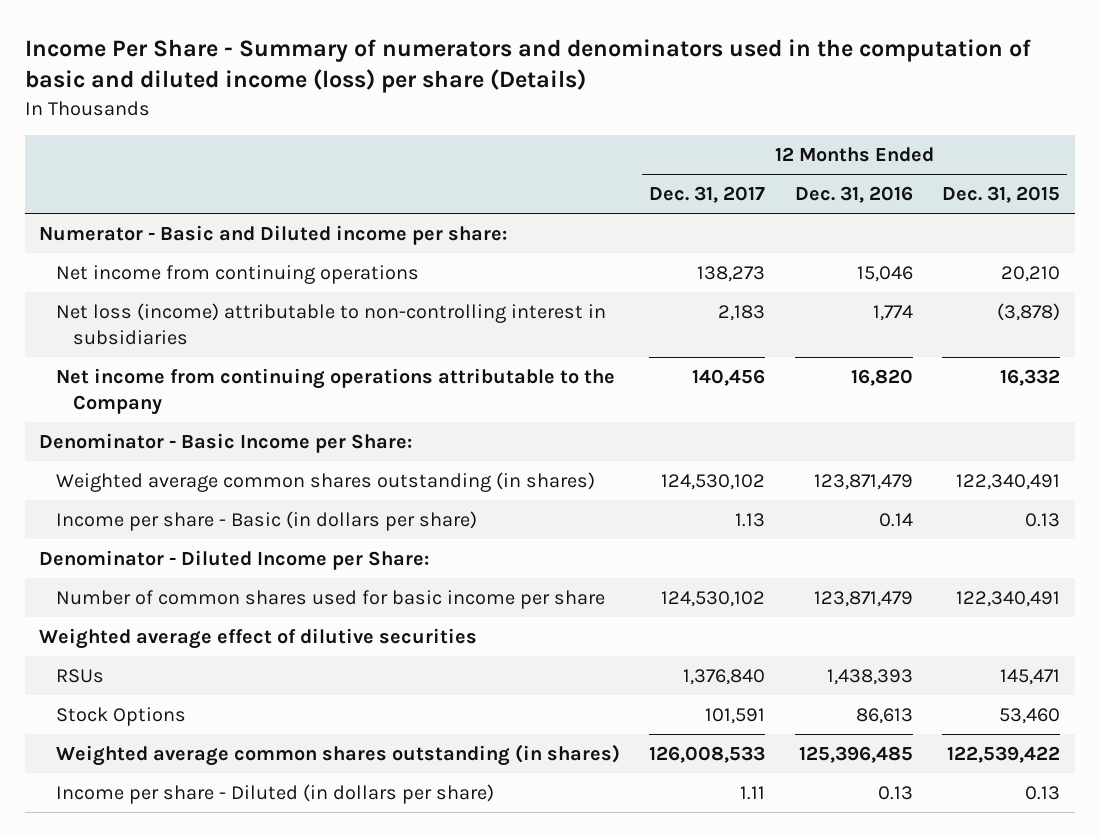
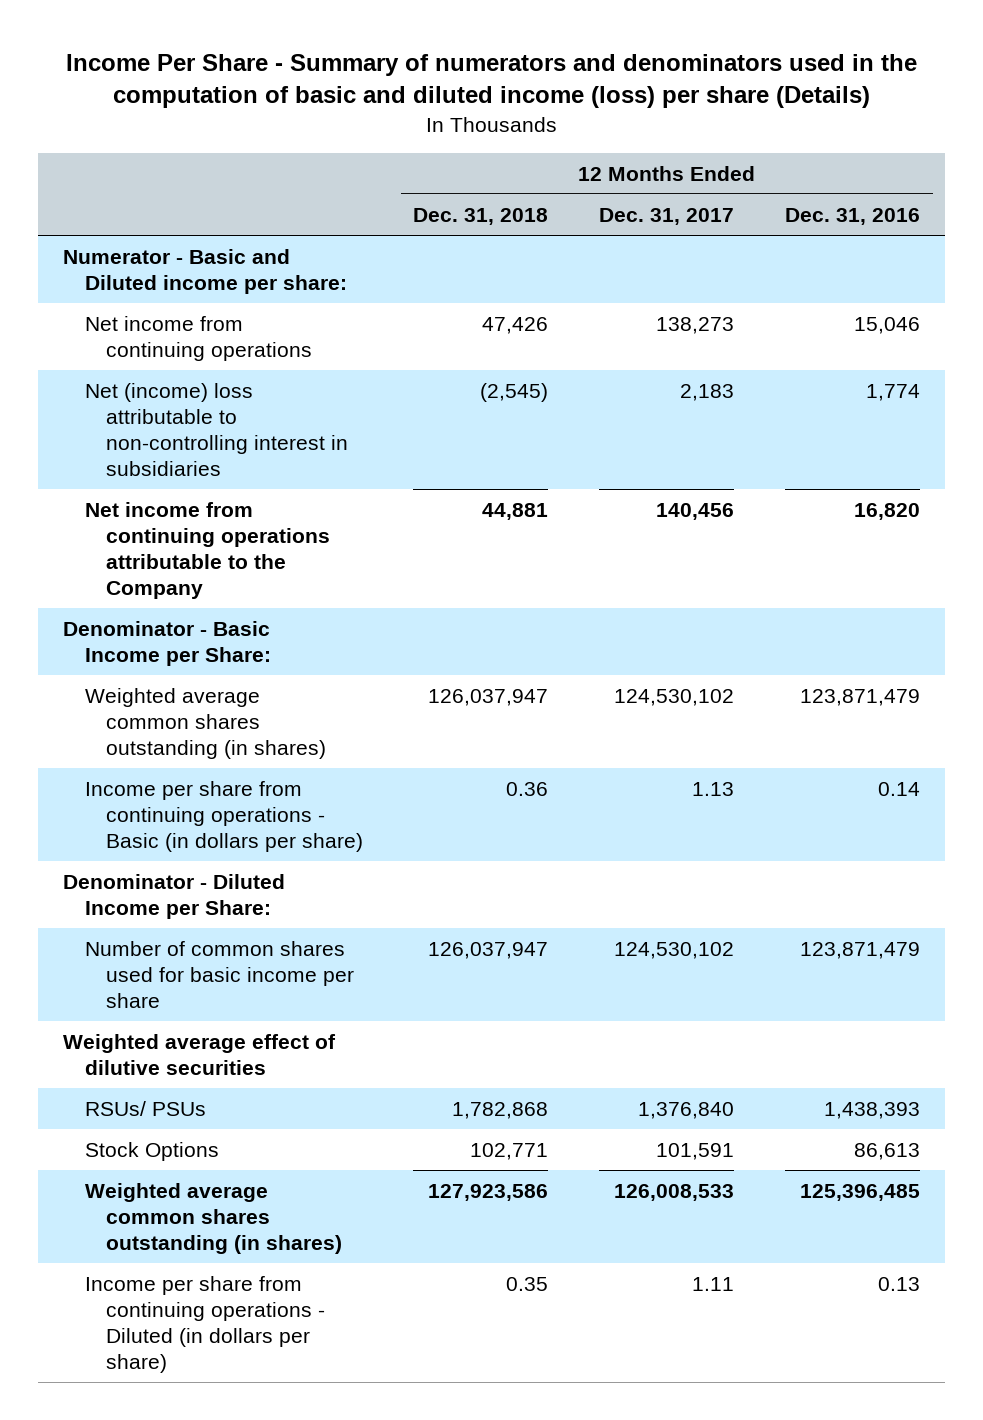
[942,185,1061,203] Dec. 31, 2015 -> none
none -> [413,207,549,225] Dec. 31, 2018
[55,302,606,345] Net loss (income) attributable to non-controlling interest in subsidiaries -> [84,382,348,476] Net (income) loss attributable to non-controlling interest in subsidiaries
[55,510,477,531] Income per share - Basic (in dollars per share) -> [84,780,363,852] Income per share from continuing operations - Basic (in dollars per share)
[55,668,104,683] RSUs -> [84,1100,206,1116] RSUs/ PSUs
[55,783,494,804] Income per share - Diluted (in dollars per share) -> [84,1275,325,1373] Income per share from continuing operations - Diluted (in dollars per share)

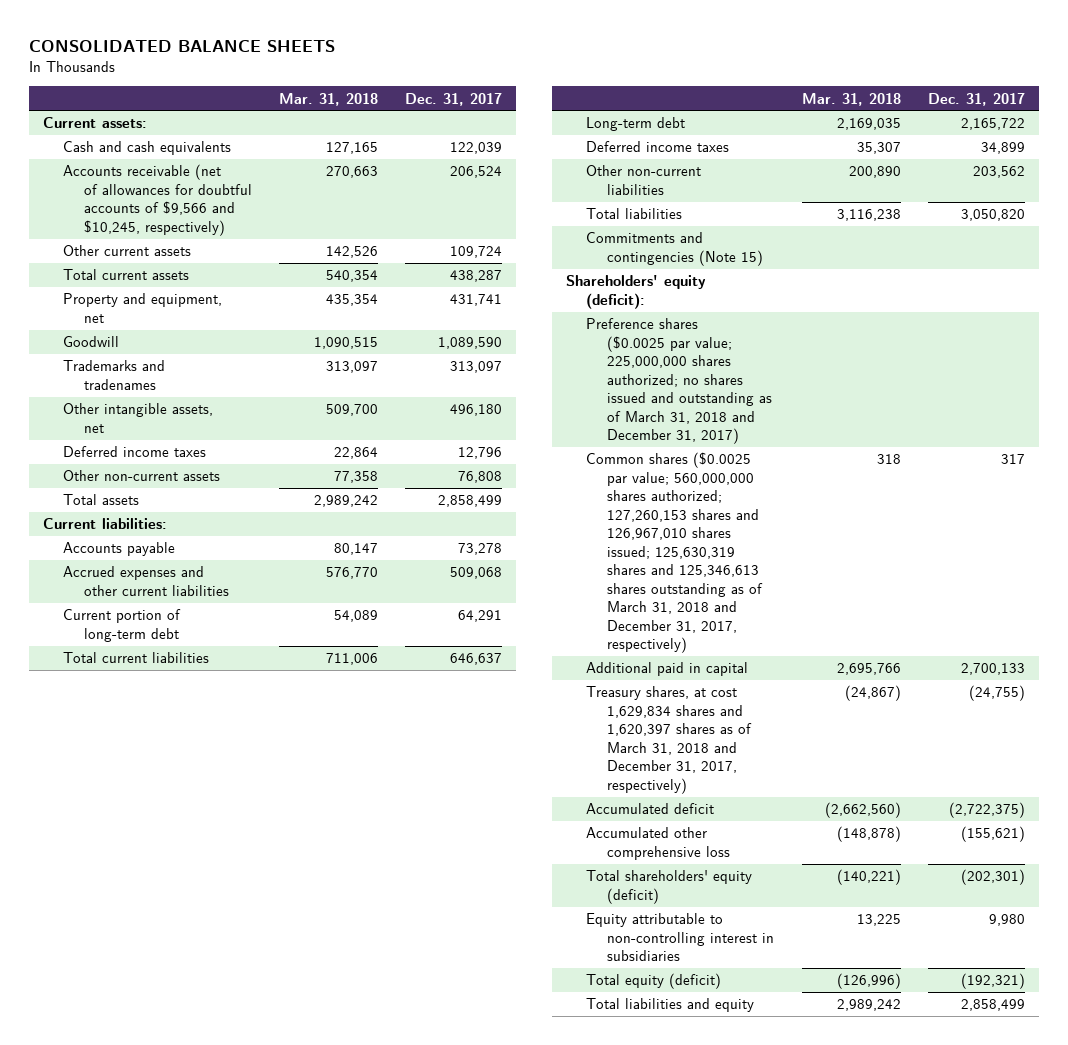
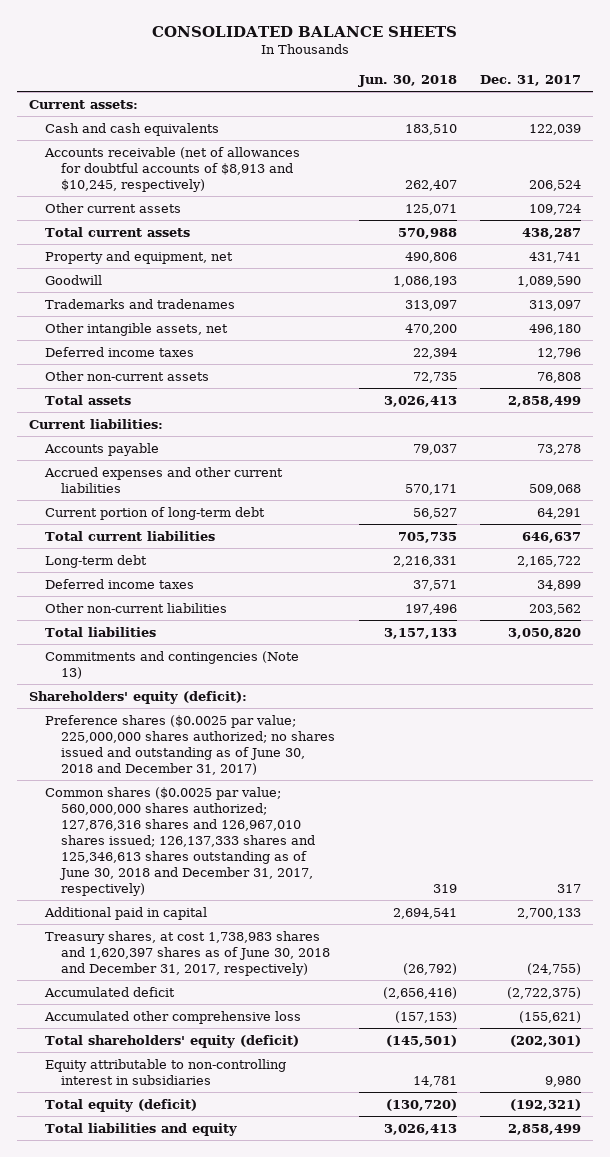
[278,92,378,106] Mar. 31, 2018 -> none
none -> [357,74,457,87] Jun. 30, 2018
[63,164,252,236] Accounts receivable (net of allowances for doubtful accounts of $9,566 and $10,245, respectively) -> [43,146,300,192] Accounts receivable (net of allowances for doubtful accounts of $8,913 and $10,245, respectively)
[586,232,763,266] Commitments and contingencies (Note 15) -> [44,650,299,679] Commitments and contingencies (Note 13)
[586,318,772,445] Preference shares ($0.0025 par value; 225,000,000 shares authorized; no shares issued and outstanding as of March 31, 2018 and December 31, 2017) -> [44,714,336,775] Preference shares ($0.0025 par value; 225,000,000 shares authorized; no shares issued and outstanding as of June 30, 2018 and December 31, 2017)
[586,452,763,654] Common shares ($0.0025 par value; 560,000,000 shares authorized; 127,260,153 shares and 126,967,010 shares issued; 125,630,319 shares and 125,346,613 shares outstanding as of March 31, 2018 and December 31, 2017, respectively) -> [44,786,316,896] Common shares ($0.0025 par value; 560,000,000 shares authorized; 127,876,316 shares and 126,967,010 shares issued; 126,137,333 shares and 125,346,613 shares outstanding as of June 30, 2018 and December 31, 2017, respectively)
[586,686,752,794] Treasury shares, at cost 1,629,834 shares and 1,620,397 shares as of March 31, 2018 and December 31, 2017, respectively) -> [44,930,331,976] Treasury shares, at cost 1,738,983 shares and 1,620,397 shares as of June 30, 2018 and December 31, 2017, respectively)

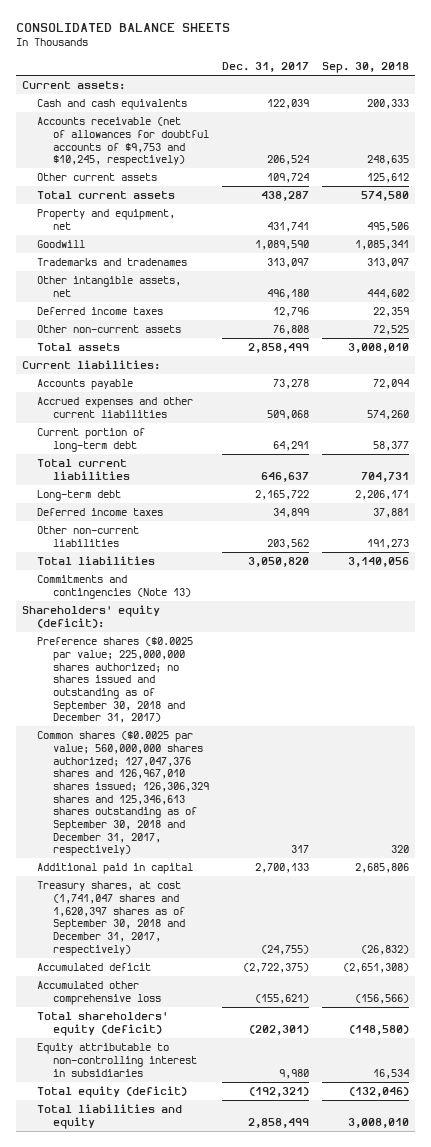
[357,74,457,87] Jun. 30, 2018 -> none
none -> [321,62,409,74] Sep. 30, 2018
[43,146,300,192] Accounts receivable (net of allowances for doubtful accounts of $8,913 and $10,245, respectively) -> [37,117,209,167] Accounts receivable (net of allowances for doubtful accounts of $9,753 and $10,245, respectively)
[44,714,336,775] Preference shares ($0.0025 par value; 225,000,000 shares authorized; no shares issued and outstanding as of June 30, 2018 and December 31, 2017) -> [37,637,194,724] Preference shares ($0.0025 par value; 225,000,000 shares authorized; no shares issued and outstanding as of September 30, 2018 and December 31, 2017)
[44,786,316,896] Common shares ($0.0025 par value; 560,000,000 shares authorized; 127,876,316 shares and 126,967,010 shares issued; 126,137,333 shares and 125,346,613 shares outstanding as of June 30, 2018 and December 31, 2017, respectively) -> [37,731,209,857] Common shares ($0.0025 par value; 560,000,000 shares authorized; 127,047,376 shares and 126,967,010 shares issued; 126,306,329 shares and 125,346,613 shares outstanding as of September 30, 2018 and December 31, 2017, respectively)
[44,930,331,976] Treasury shares, at cost 1,738,983 shares and 1,620,397 shares as of June 30, 2018 and December 31, 2017, respectively) -> [37,881,185,956] Treasury shares, at cost (1,741,047 shares and 1,620,397 shares as of September 30, 2018 and December 31, 2017, respectively)

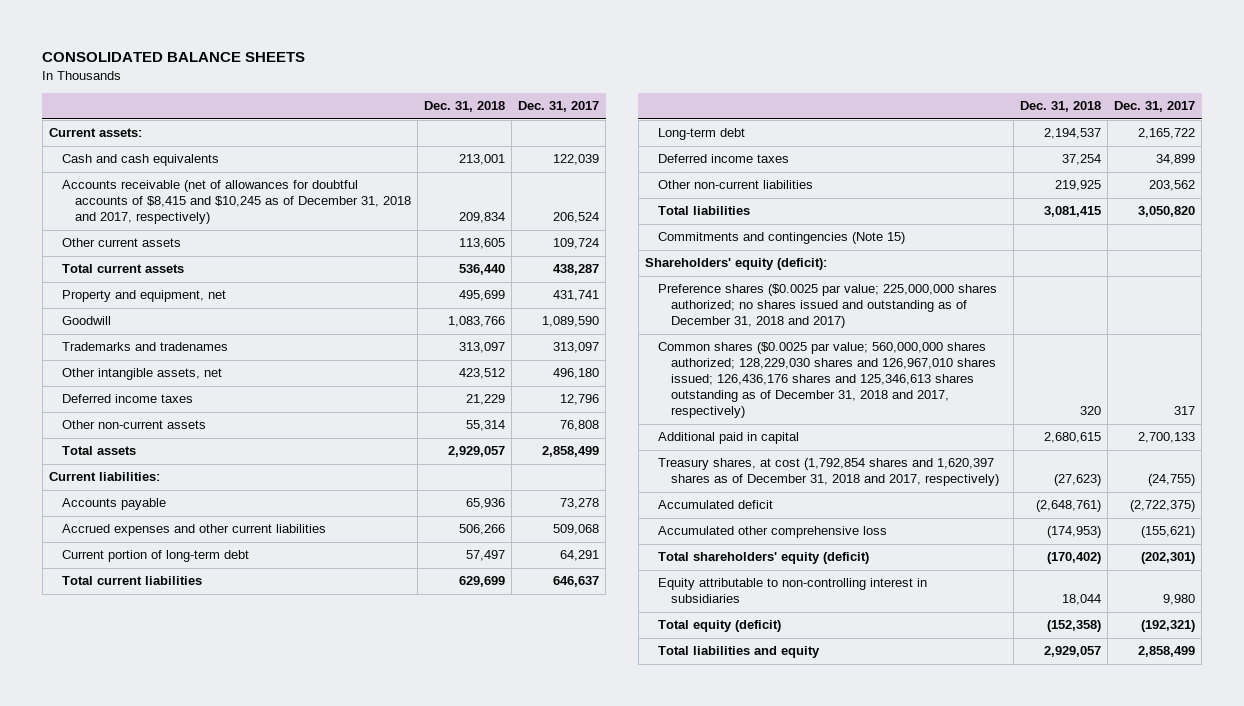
[321,62,409,74] Sep. 30, 2018 -> none
none -> [424,101,506,113] Dec. 31, 2018
[37,117,209,167] Accounts receivable (net of allowances for doubtful accounts of $9,753 and $10,245, respectively) -> [61,180,412,225] Accounts receivable (net of allowances for doubtful accounts of $8,415 and $10,245 as of December 31, 2018 and 2017, respectively)
[37,575,191,599] Commitments and contingencies (Note 13) -> [657,232,905,245] Commitments and contingencies (Note 15)
[37,637,194,724] Preference shares ($0.0025 par value; 225,000,000 shares authorized; no shares issued and outstanding as of September 30, 2018 and December 31, 2017) -> [657,284,997,329] Preference shares ($0.0025 par value; 225,000,000 shares authorized; no shares issued and outstanding as of December 31, 2018 and 2017)
[37,731,209,857] Common shares ($0.0025 par value; 560,000,000 shares authorized; 127,047,376 shares and 126,967,010 shares issued; 126,306,329 shares and 125,346,613 shares outstanding as of September 30, 2018 and December 31, 2017, respectively) -> [657,342,997,419] Common shares ($0.0025 par value; 560,000,000 shares authorized; 128,229,030 shares and 126,967,010 shares issued; 126,436,176 shares and 125,346,613 shares outstanding as of December 31, 2018 and 2017, respectively)
[37,881,185,956] Treasury shares, at cost (1,741,047 shares and 1,620,397 shares as of September 30, 2018 and December 31, 2017, respectively) -> [657,458,1000,487] Treasury shares, at cost (1,792,854 shares and 1,620,397 shares as of December 31, 2018 and 2017, respectively)

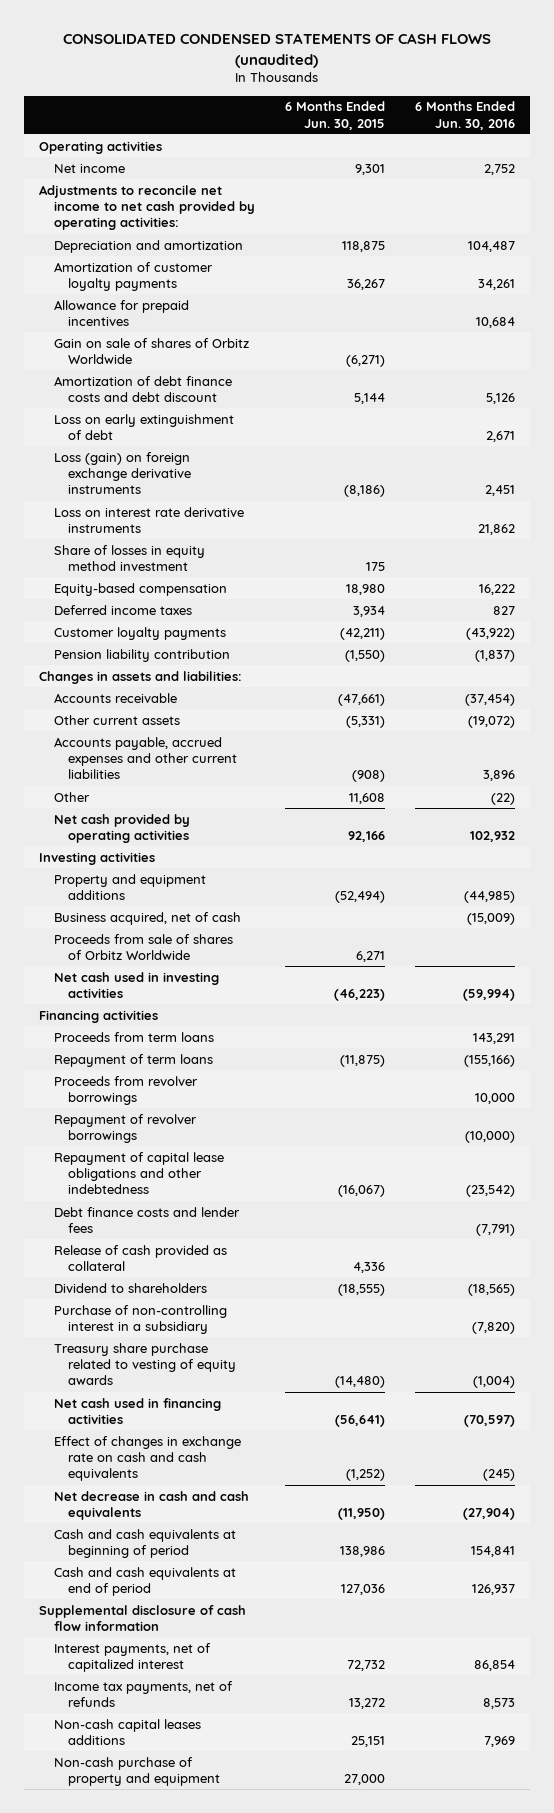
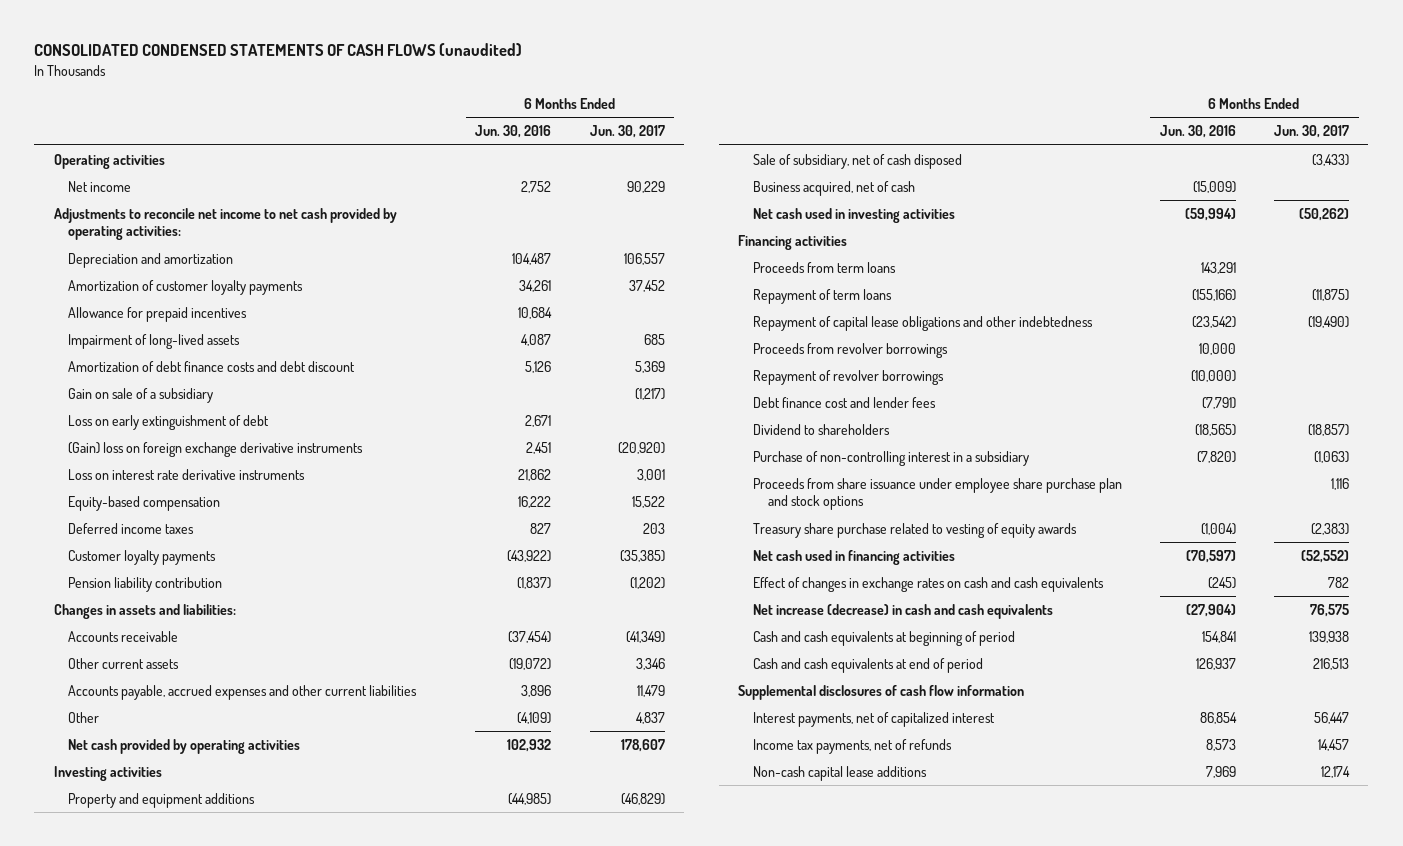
[284,101,385,130] 6 Months Ended Jun. 30, 2015 -> none
none -> [589,125,665,139] Jun. 30, 2017
[53,337,249,364] Gain on sale of shares of Orbitz Worldwide -> none
none -> [68,333,241,349] Impairment of long-lived assets
none -> [68,387,214,403] Gain on sale of a subsidiary
[53,451,192,495] Loss (gain) on foreign exchange derivative instruments -> [68,441,364,457] (Gain) loss on foreign exchange derivative instruments
[53,544,205,571] Share of losses in equity method investment -> none
[491,792,516,805] (22) -> [517,711,552,724] (4,109)
none -> [752,153,962,169] Sale of subsidiary, net of cash disposed
[53,933,233,960] Proceeds from sale of shares of Orbitz Worldwide -> none
[53,1151,224,1195] Repayment of capital lease obligations and other indebtedness -> [752,315,1093,331] Repayment of capital lease obligations and other indebtedness
[53,1244,227,1271] Release of cash provided as collateral -> none
[53,1206,240,1233] Debt finance costs and lender fees -> [752,396,936,408] Debt finance cost and lender fees
none -> [752,477,1122,511] Proceeds from share issuance under employee share purchase plan and stock options
[53,1435,241,1482] Effect of changes in exchange rate on cash and cash equivalents -> [752,576,1104,592] Effect of changes in exchange rates on cash and cash equivalents
[53,1490,249,1520] Net decrease in cash and cash equivalents -> [752,603,1053,619] Net increase (decrease) in cash and cash equivalents
[39,1604,247,1631] Supplemental disclosure of cash flow information -> [738,684,1025,700] Supplemental disclosures of cash flow information
[53,1756,221,1786] Non-cash purchase of property and equipment -> none
[53,1718,201,1745] Non-cash capital leases additions -> [752,765,927,781] Non-cash capital lease additions

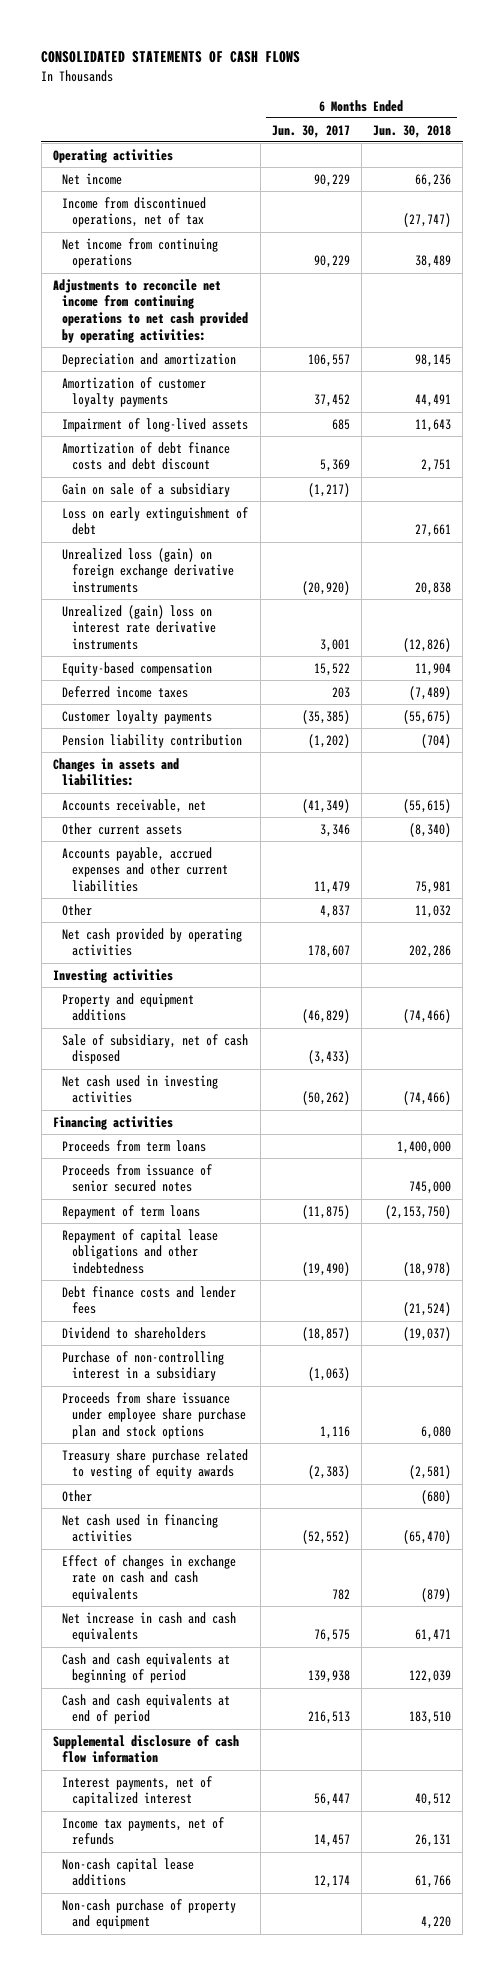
[34,43,523,57] CONSOLIDATED CONDENSED STATEMENTS OF CASH FLOWS (unaudited) -> [41,51,301,64] CONSOLIDATED STATEMENTS OF CASH FLOWS
[475,125,552,139] Jun. 30, 2016 -> none
none -> [372,124,451,138] Jun. 30, 2018
none -> [62,196,207,228] Income from discontinued operations, net of tax
none -> [62,237,219,269] Net income from continuing operations
[53,207,397,241] Adjustments to reconcile net income to net cash provided by operating activities: -> [52,278,249,344] Adjustments to reconcile net income from continuing operations to net cash provided by operating activities:
[68,306,248,322] Allowance for prepaid incentives -> none
[68,441,364,457] (Gain) loss on foreign exchange derivative instruments -> [62,547,235,594] Unrealized loss (gain) on foreign exchange derivative instruments
[68,468,306,480] Loss on interest rate derivative instruments -> [62,604,217,651] Unrealized (gain) loss on interest rate derivative instruments
[68,630,179,642] Accounts receivable -> [62,798,207,813] Accounts receivable, net
[752,180,915,196] Business acquired, net of cash -> none
none -> [62,1163,213,1193] Proceeds from issuance of senior secured notes
[752,342,948,358] Proceeds from revolver borrowings -> none
[752,369,944,385] Repayment of revolver borrowings -> none
[752,396,936,408] Debt finance cost and lender fees -> [62,1285,237,1315] Debt finance costs and lender fees
none -> [62,1489,93,1502] Other
[752,576,1104,592] Effect of changes in exchange rates on cash and cash equivalents -> [62,1554,237,1603] Effect of changes in exchange rate on cash and cash equivalents
[752,603,1053,619] Net increase (decrease) in cash and cash equivalents -> [62,1611,237,1643] Net increase in cash and cash equivalents
[738,684,1025,700] Supplemental disclosures of cash flow information -> [52,1734,239,1764] Supplemental disclosure of cash flow information
none -> [62,1898,237,1930] Non-cash purchase of property and equipment

